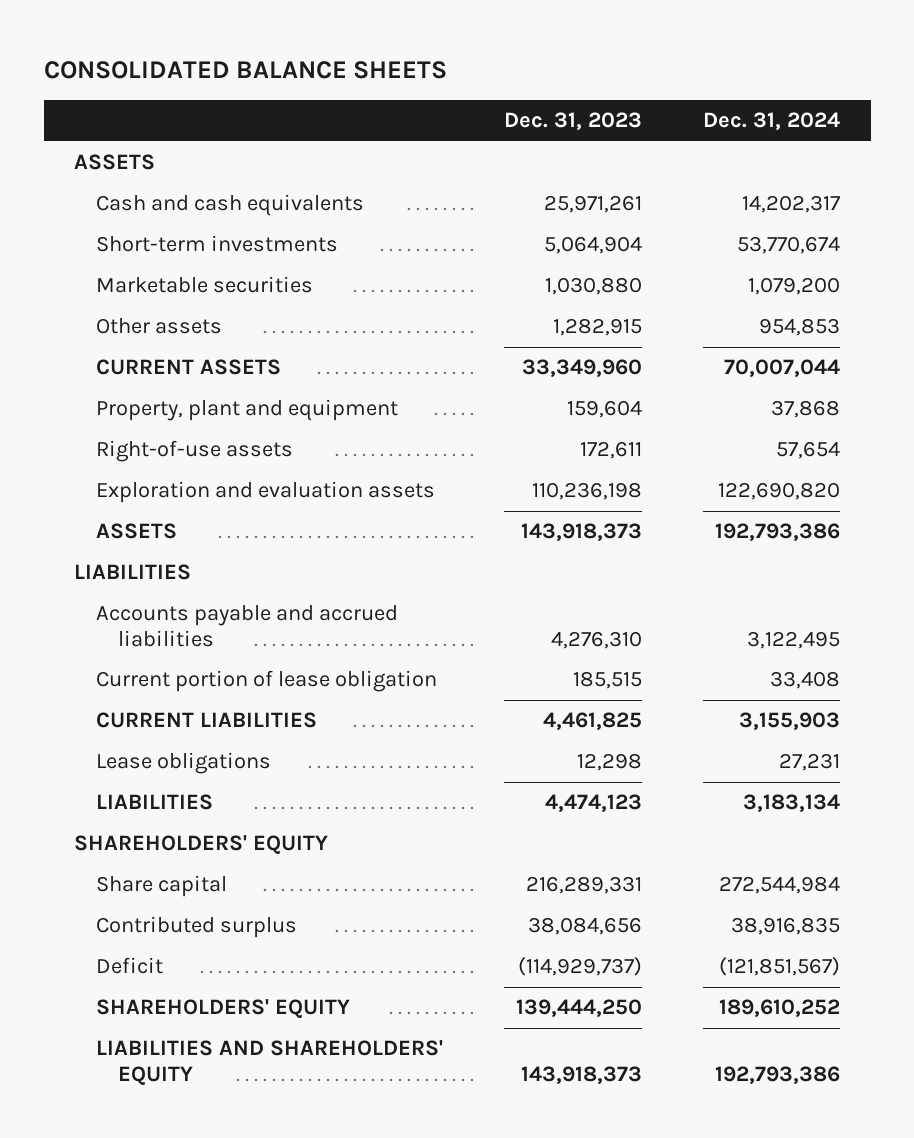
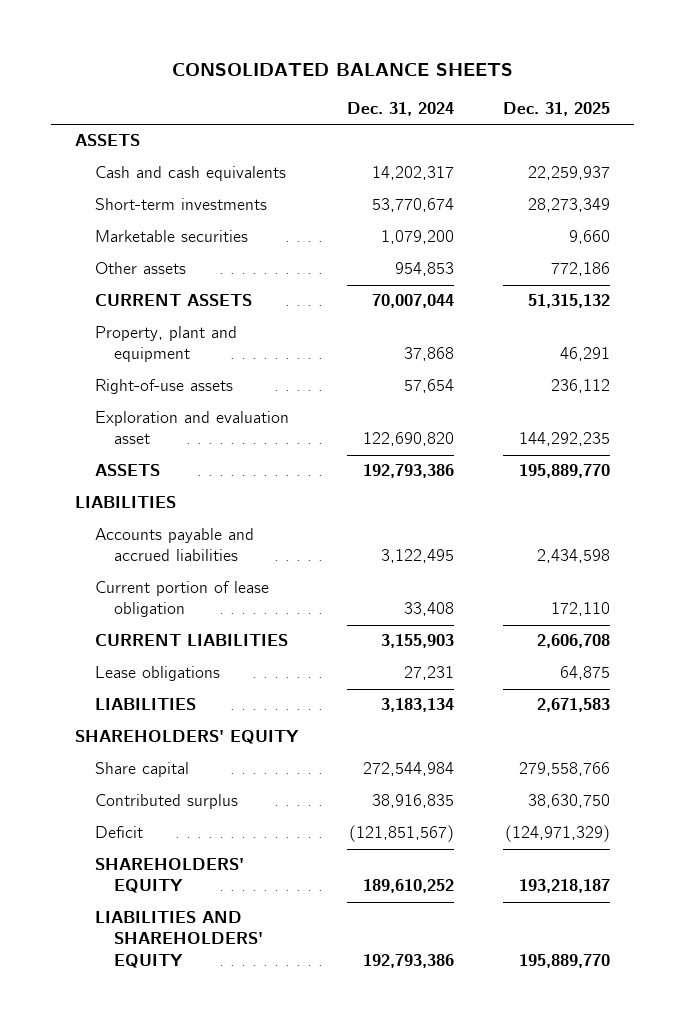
[504,112,643,131] Dec. 31, 2023 -> none
none -> [502,101,610,116] Dec. 31, 2025
[96,481,436,504] Exploration and evaluation assets -> [94,411,289,445] Exploration and evaluation asset

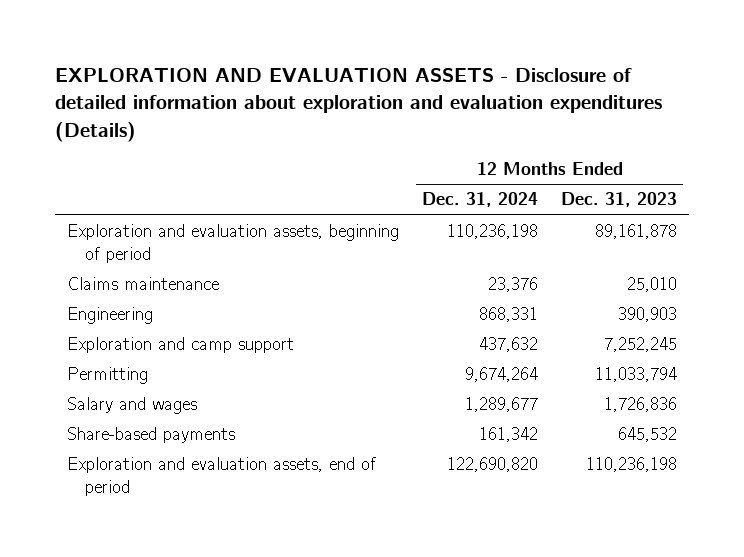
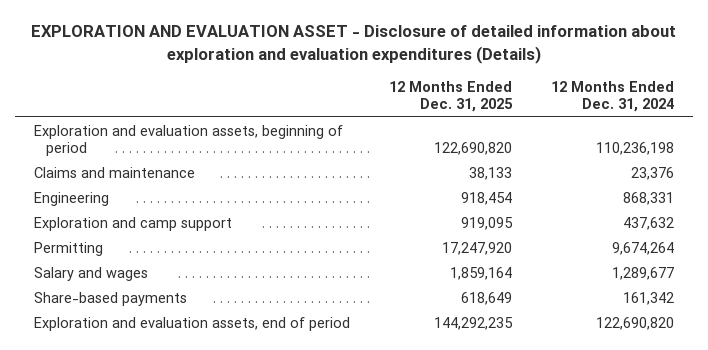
[54,68,662,142] EXPLORATION AND EVALUATION ASSETS - Disclosure of detailed information about exploration and evaluation expenditures (Details) -> [31,25,677,64] EXPLORATION AND EVALUATION ASSET - Disclosure of detailed information about exploration and evaluation expenditures (Details)
[561,192,678,208] Dec. 31, 2023 -> none
none -> [389,81,514,113] 12 Months Ended Dec. 31, 2025
[66,277,219,291] Claims maintenance -> [34,166,196,178] Claims and maintenance

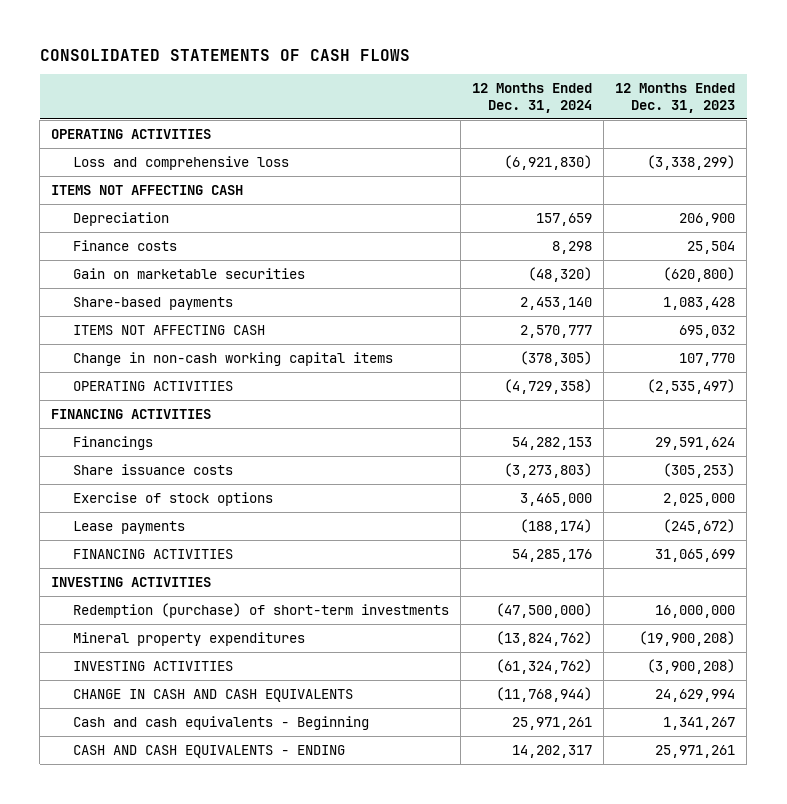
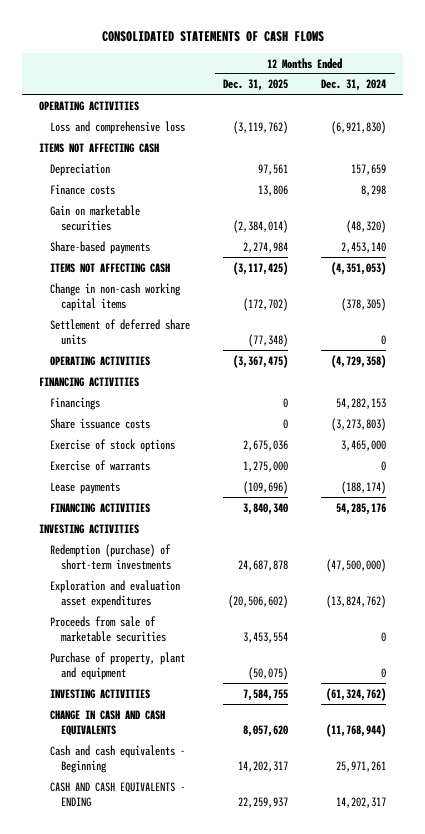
[615,82,736,114] 12 Months Ended Dec. 31, 2023 -> none
none -> [223,79,289,92] Dec. 31, 2025
[520,324,593,338] 2,570,777 -> [331,261,387,275] (4,351,053)
none -> [50,318,191,346] Settlement of deferred share units
none -> [50,459,151,471] Exercise of warrants
[72,631,305,646] Mineral property expenditures -> [50,579,181,609] Exploration and evaluation asset expenditures
none -> [50,615,167,643] Proceeds from sale of marketable securities
none -> [50,651,186,681] Purchase of property, plant and equipment

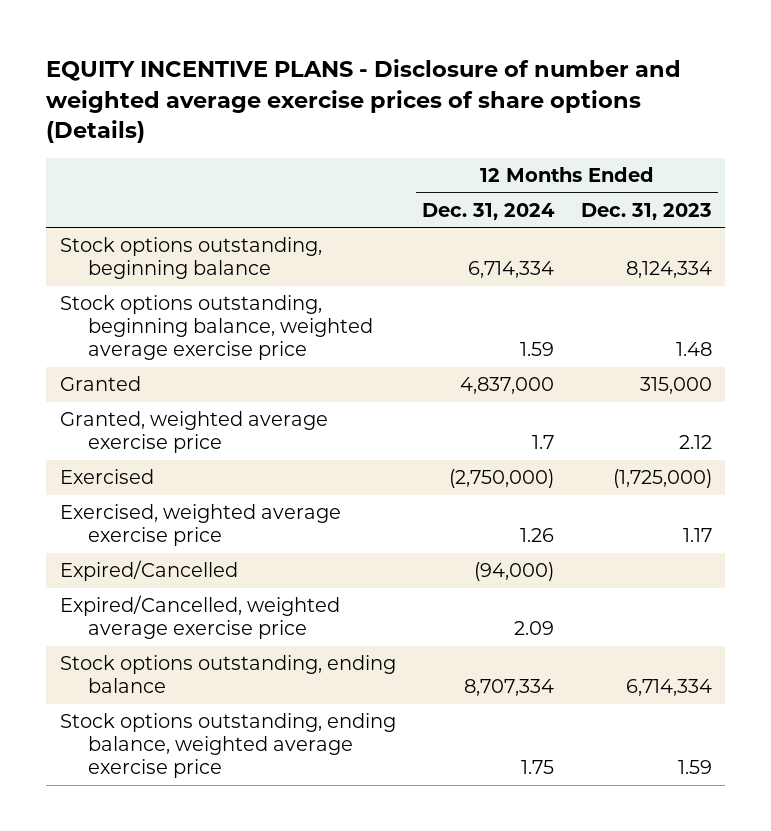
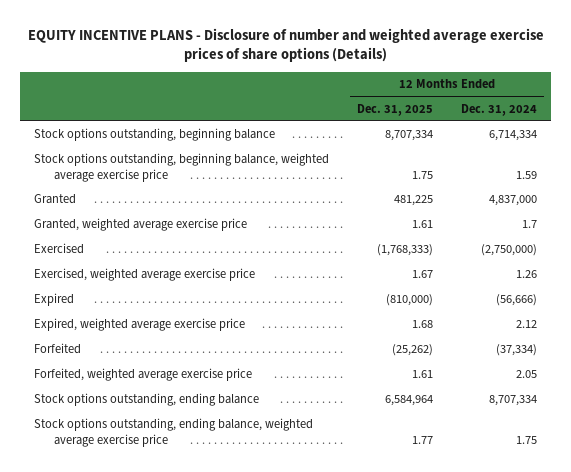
[580,202,712,220] Dec. 31, 2023 -> none
none -> [357,103,434,116] Dec. 31, 2025
[59,560,238,582] Expired/Cancelled -> [34,293,75,307] Expired
[474,562,555,582] (94,000) -> [495,294,537,307] (56,666)
[59,595,340,640] Expired/Cancelled, weighted average exercise price -> [34,318,246,332] Expired, weighted average exercise price
[514,621,555,636] 2.09 -> [515,320,537,329] 2.12
none -> [34,343,82,355] Forfeited
none -> [34,368,253,382] Forfeited, weighted average exercise price

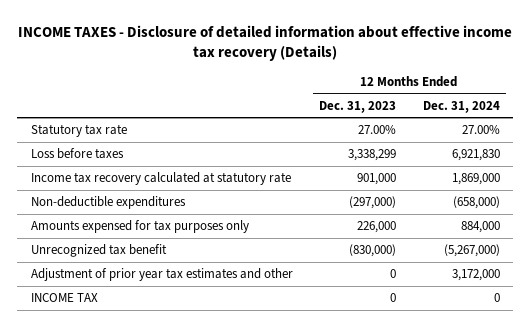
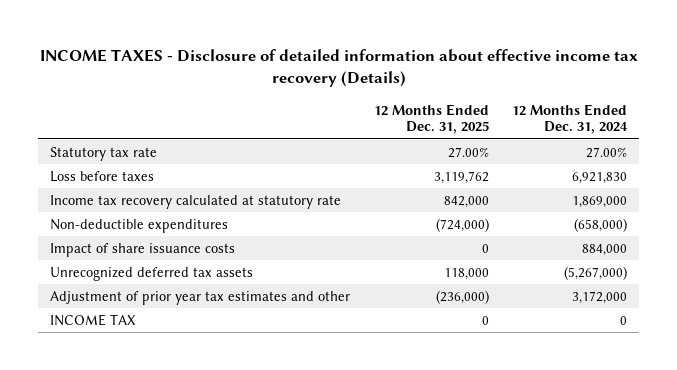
[319,100,397,113] Dec. 31, 2023 -> none
none -> [373,103,489,135] 12 Months Ended Dec. 31, 2025
[30,220,249,234] Amounts expensed for tax purposes only -> [50,242,236,257] Impact of share issuance costs
[30,244,167,258] Unrecognized tax benefit -> [50,266,254,281] Unrecognized deferred tax assets

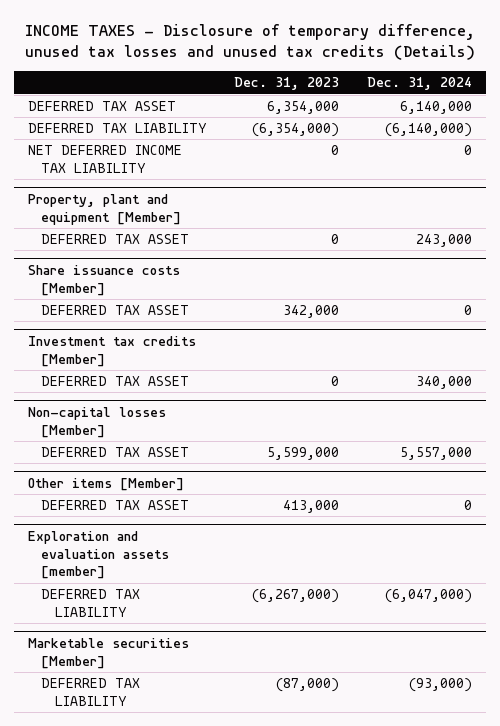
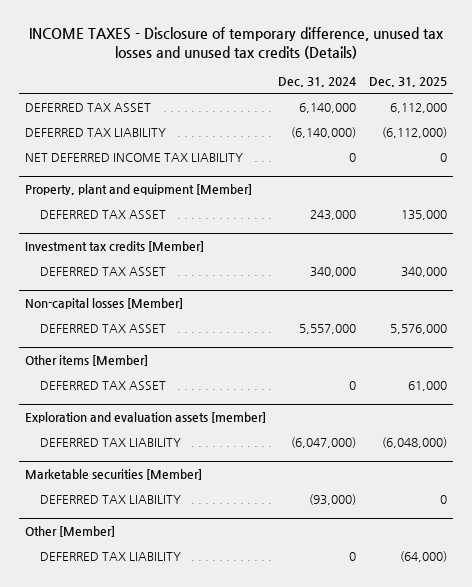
[233,77,339,91] Dec. 31, 2023 -> none
none -> [368,77,447,88] Dec. 31, 2025
[28,264,181,296] Share issuance costs [Member] -> none
[41,304,190,315] DEFERRED TAX ASSET -> none
none -> [24,526,115,538] Other [Member]
none -> [39,551,181,561] DEFERRED TAX LIABILITY

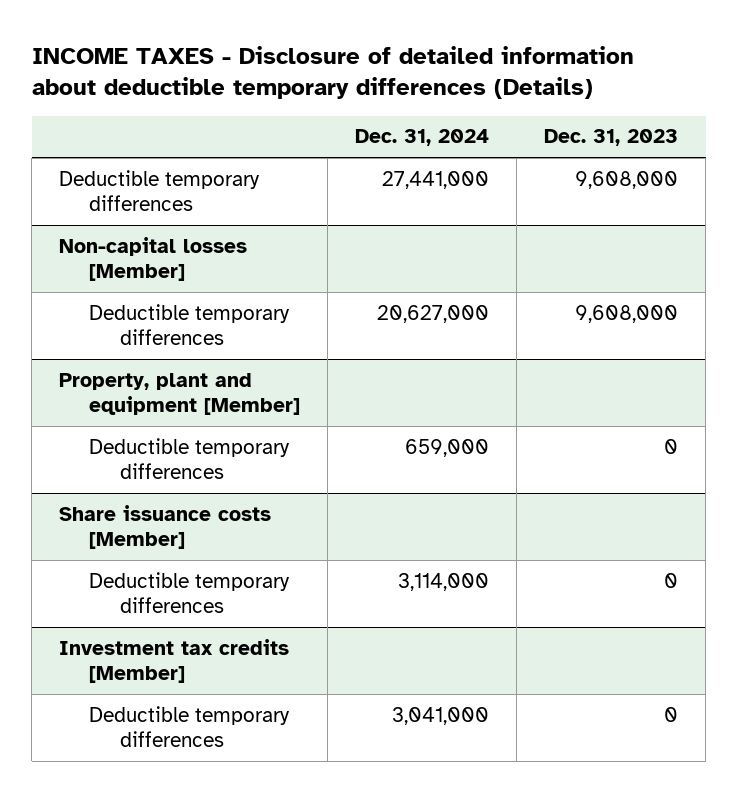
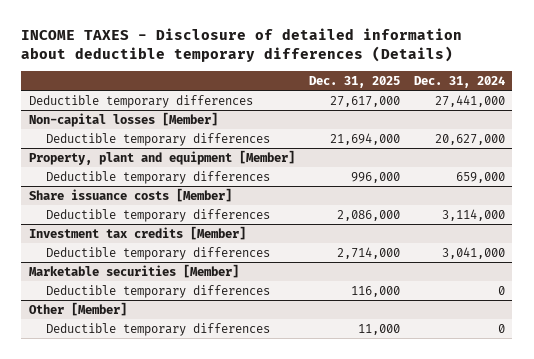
[544,129,679,147] Dec. 31, 2023 -> none
none -> [308,76,400,89] Dec. 31, 2025
none -> [28,263,239,278] Marketable securities [Member]
none -> [45,284,270,298] Deductible temporary differences
none -> [28,301,127,316] Other [Member]
none -> [45,322,270,336] Deductible temporary differences

